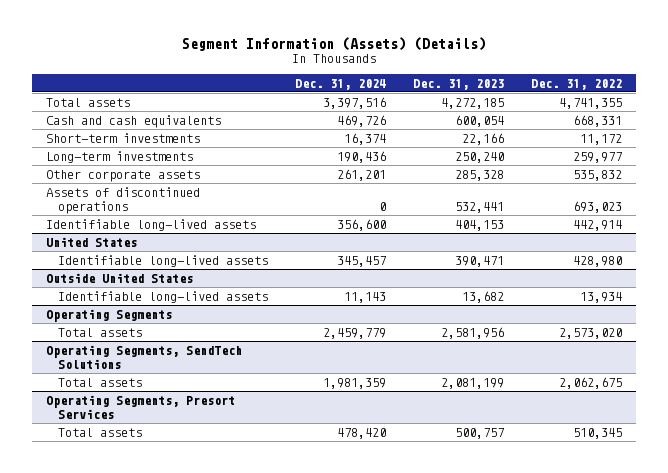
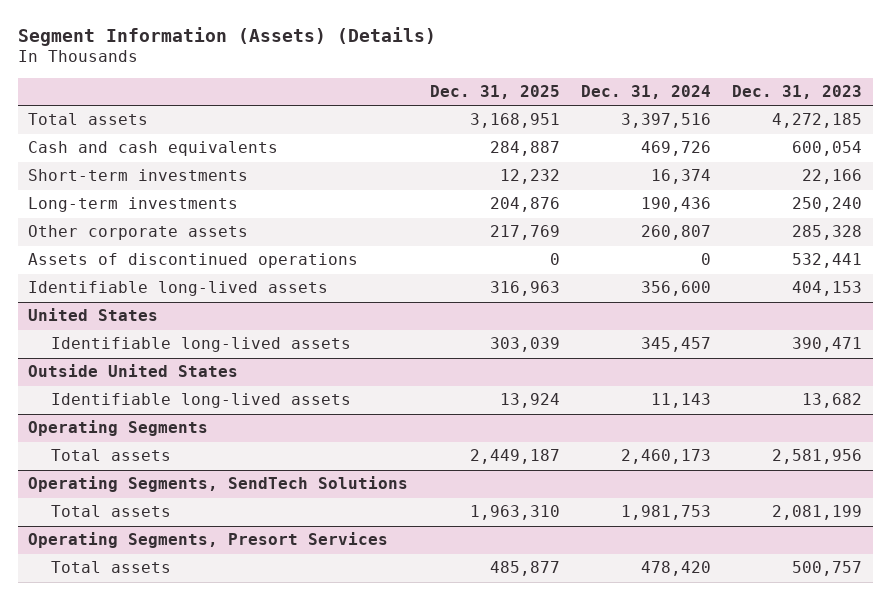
[531,78,623,90] Dec. 31, 2022 -> none
none -> [429,85,560,100] Dec. 31, 2025
[337,168,387,181] 261,201 -> [640,225,711,241] 260,807
[323,327,387,339] 2,459,779 -> [620,449,711,465] 2,460,173
[323,377,387,389] 1,981,359 -> [620,505,711,521] 1,981,753

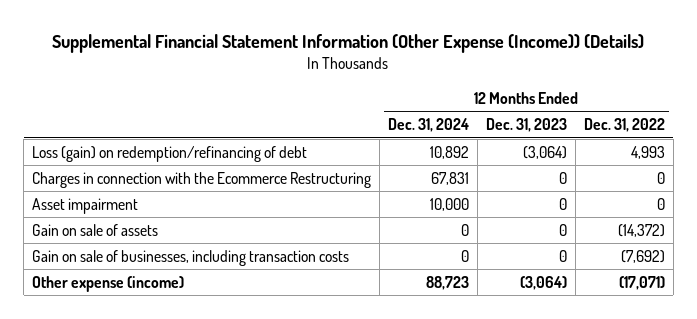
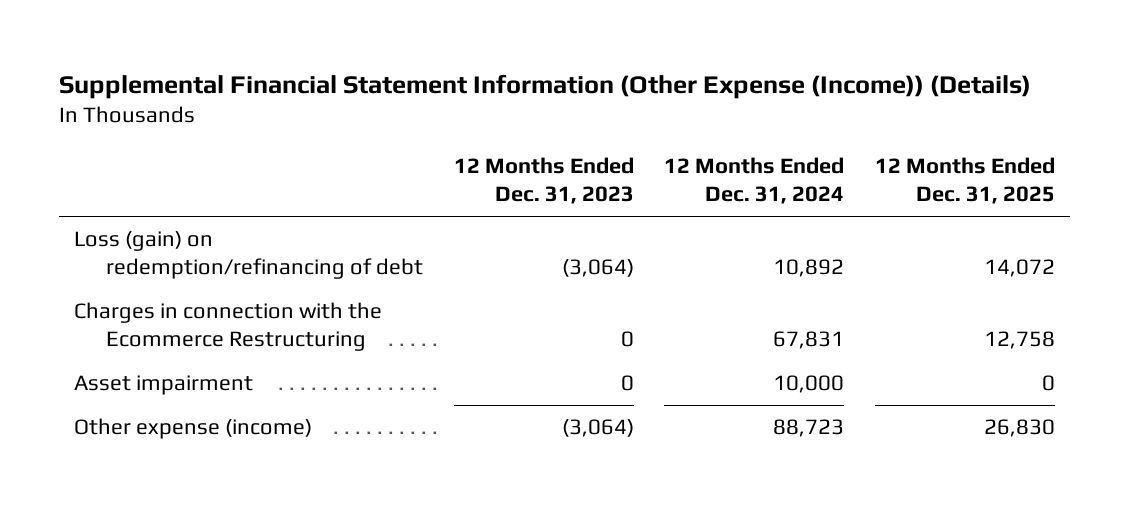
[583,118,665,133] Dec. 31, 2022 -> none
none -> [874,157,1055,205] 12 Months Ended Dec. 31, 2025
[32,223,159,236] Gain on sale of assets -> none
[32,249,350,266] Gain on sale of businesses, including transaction costs -> none

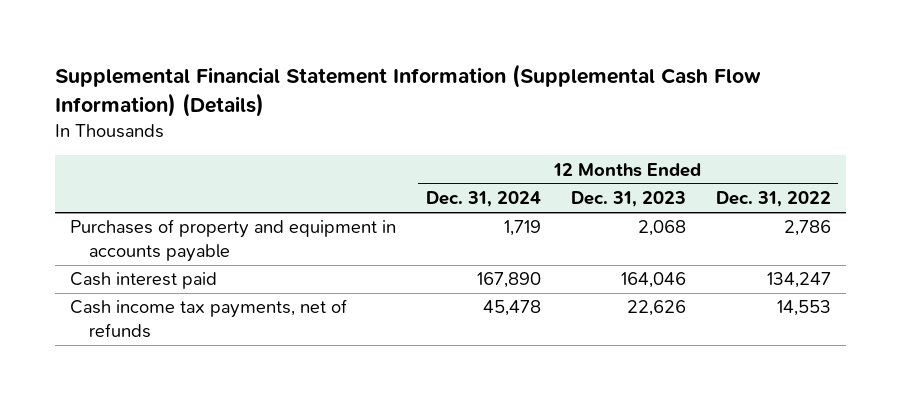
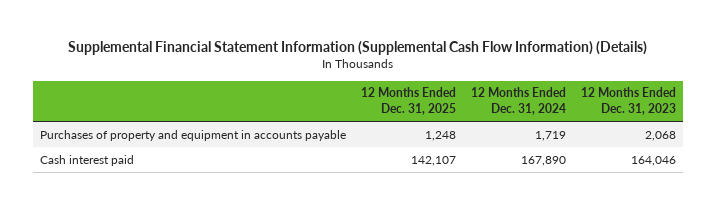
[715,191,831,208] Dec. 31, 2022 -> none
none -> [361,87,457,115] 12 Months Ended Dec. 31, 2025
[69,299,347,339] Cash income tax payments, net of refunds -> none

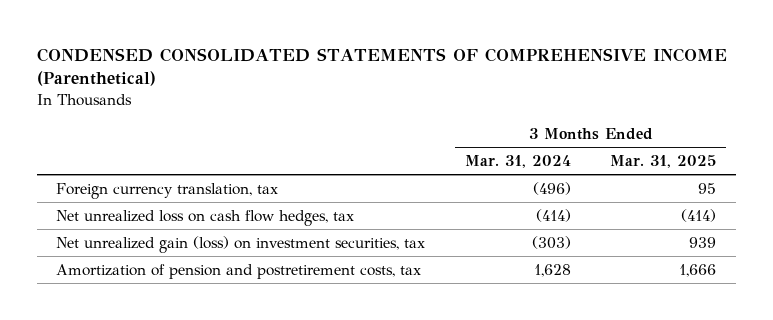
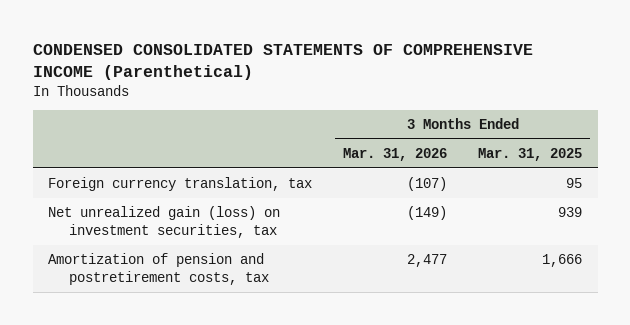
[464,155,571,169] Mar. 31, 2024 -> none
none -> [343,147,448,161] Mar. 31, 2026
[56,209,355,226] Net unrealized loss on cash flow hedges, tax -> none

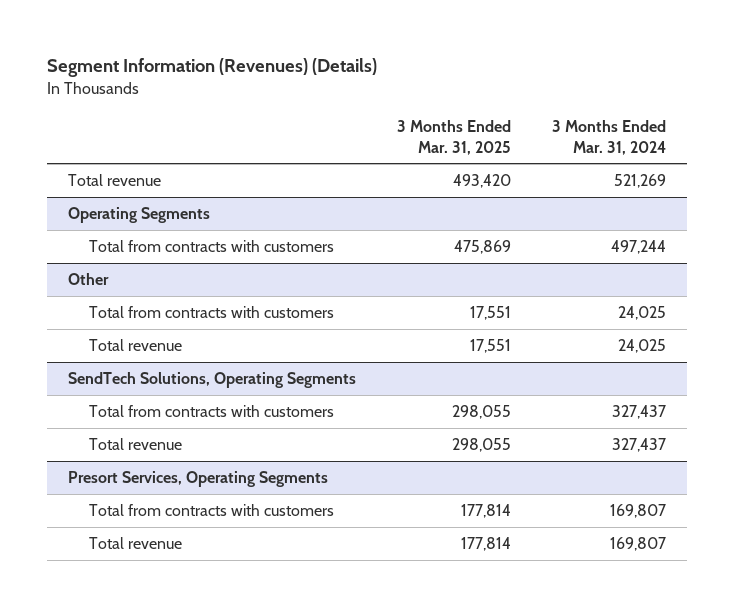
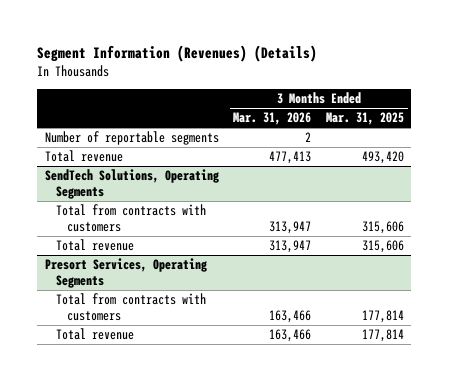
[552,120,667,155] 3 Months Ended Mar. 31, 2024 -> none
none -> [233,112,312,126] Mar. 31, 2026
none -> [44,131,219,146] Number of reportable segments
[67,207,210,224] Operating Segments -> none
[89,240,335,253] Total from contracts with customers -> none
[67,273,109,286] Other -> none
[89,306,335,319] Total from contracts with customers -> none
[89,339,183,352] Total revenue -> none
[451,405,511,420] 298,055 -> [361,220,404,234] 315,606
[451,438,511,453] 298,055 -> [361,240,404,254] 315,606

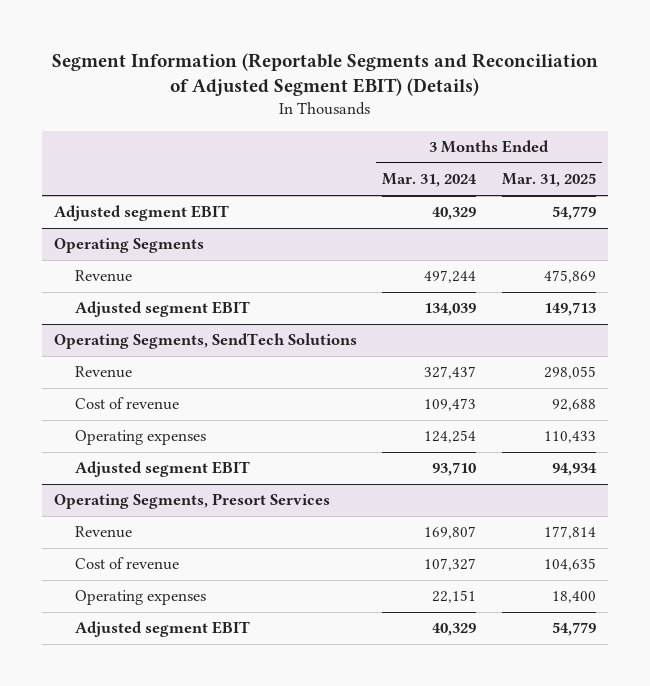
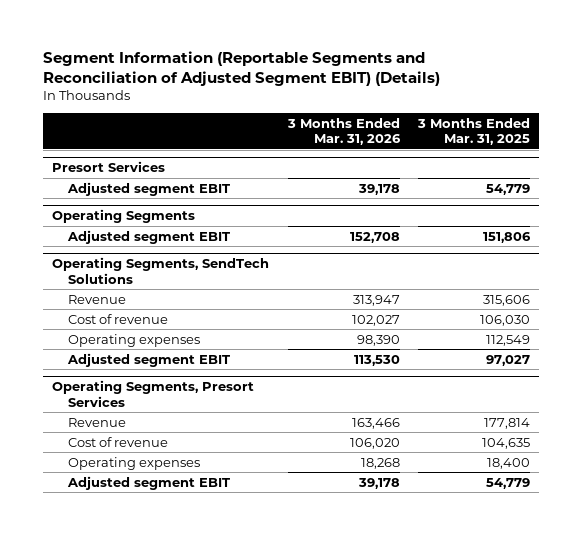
[382,173,478,188] Mar. 31, 2024 -> none
none -> [286,117,401,146] 3 Months Ended Mar. 31, 2026
none -> [52,161,166,173] Presort Services
[75,270,133,283] Revenue -> none
[543,302,596,317] 149,713 -> [483,231,532,243] 151,806
[543,366,596,380] 298,055 -> [483,294,531,306] 315,606
[551,399,596,412] 92,688 -> [480,314,531,326] 106,030
[543,431,596,444] 110,433 -> [486,334,531,346] 112,549
[551,463,597,477] 94,934 -> [486,354,531,366] 97,027

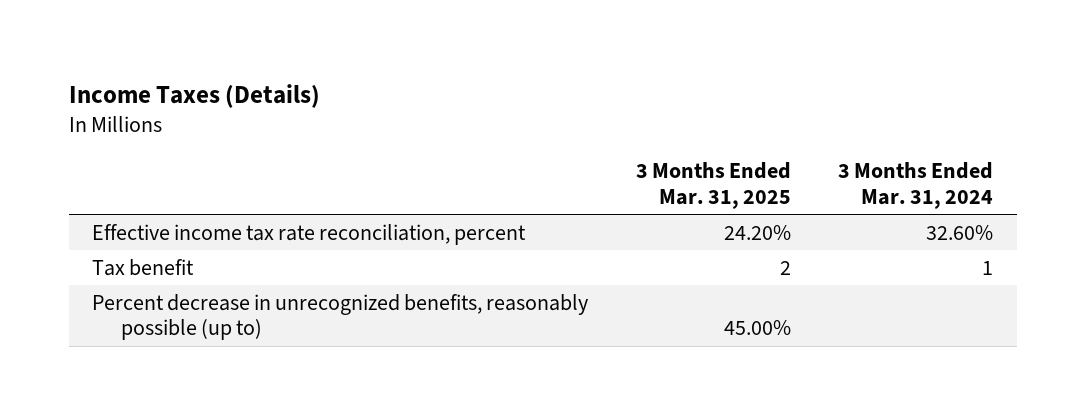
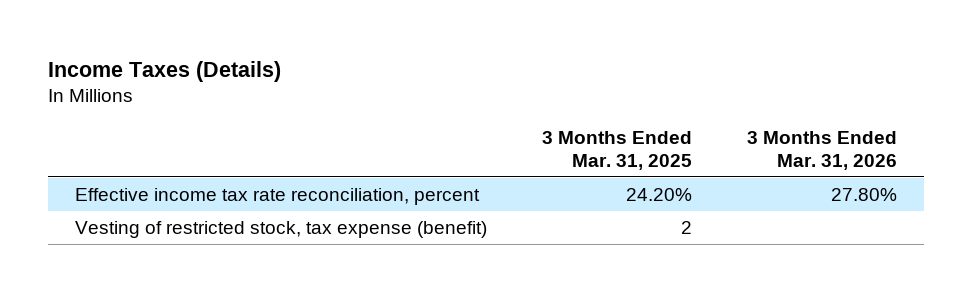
[838,162,994,209] 3 Months Ended Mar. 31, 2024 -> none
none -> [746,131,897,170] 3 Months Ended Mar. 31, 2026
[92,293,589,341] Percent decrease in unrecognized benefits, reasonably possible (up to) -> none
[92,258,195,276] Tax benefit -> [75,221,488,239] Vesting of restricted stock, tax expense (benefit)

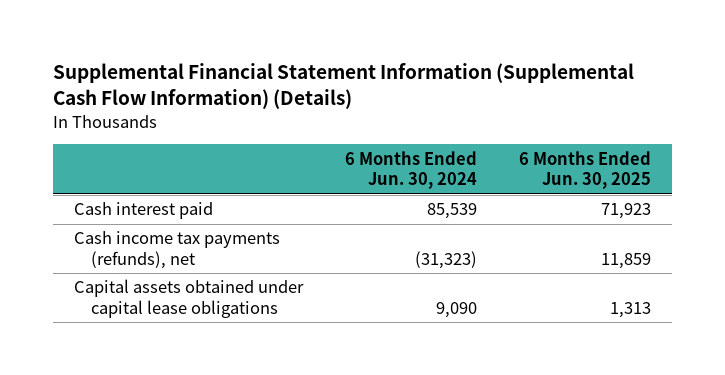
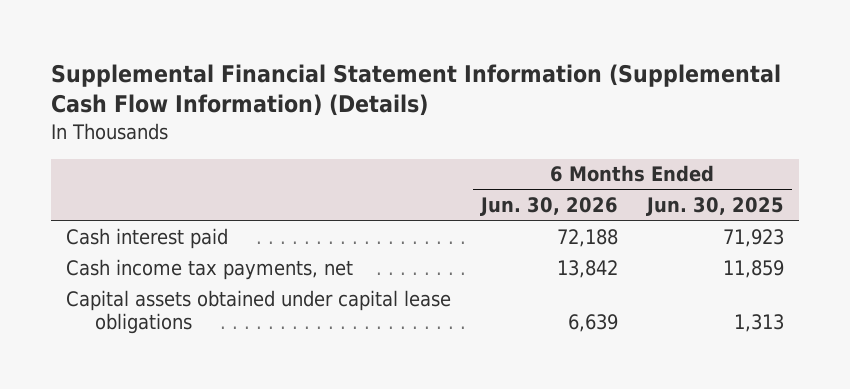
[345,150,478,190] 6 Months Ended Jun. 30, 2024 -> none
none -> [479,196,618,216] Jun. 30, 2026
[74,231,281,270] Cash income tax payments (refunds), net -> [66,258,354,280] Cash income tax payments, net

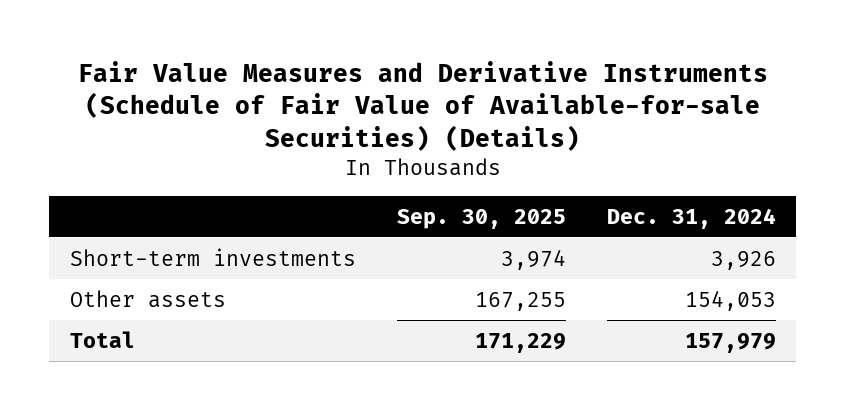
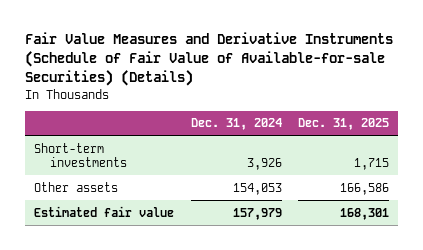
[396,208,566,229] Sep. 30, 2025 -> none
none -> [298,118,390,131] Dec. 31, 2025
[69,330,135,348] Total -> [33,205,174,217] Estimated fair value

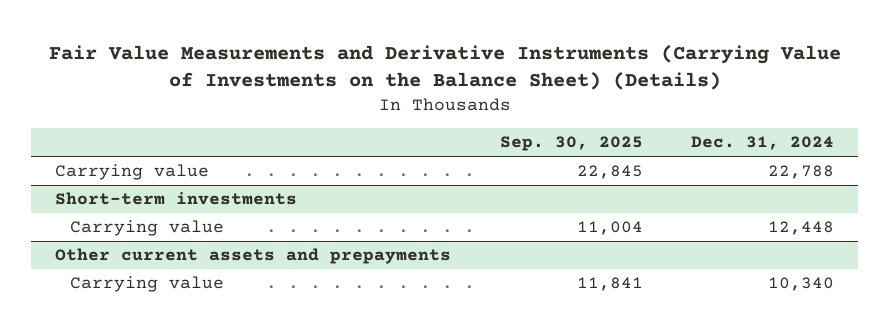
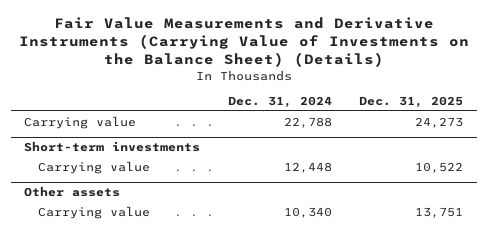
[499,136,643,152] Sep. 30, 2025 -> none
none -> [359,96,464,109] Dec. 31, 2025
[55,248,452,265] Other current assets and prepayments -> [24,186,121,198] Other assets

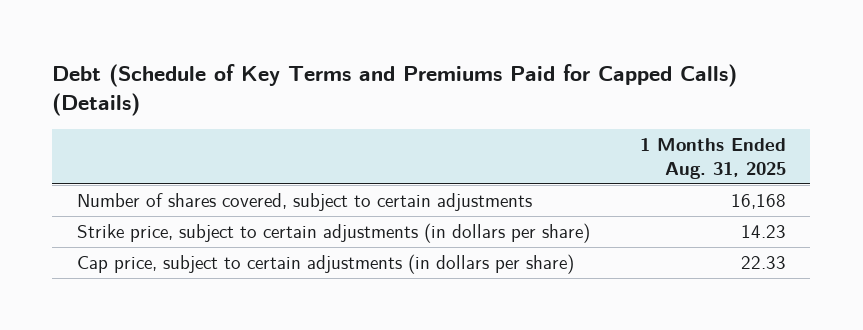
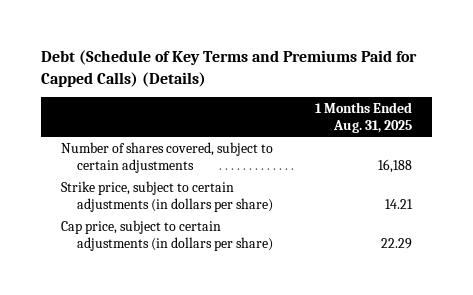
[730,194,786,210] 16,168 -> [377,158,412,173] 16,188
[740,225,786,239] 14.23 -> [384,198,413,209] 14.21
[740,256,786,270] 22.33 -> [380,237,412,249] 22.29

